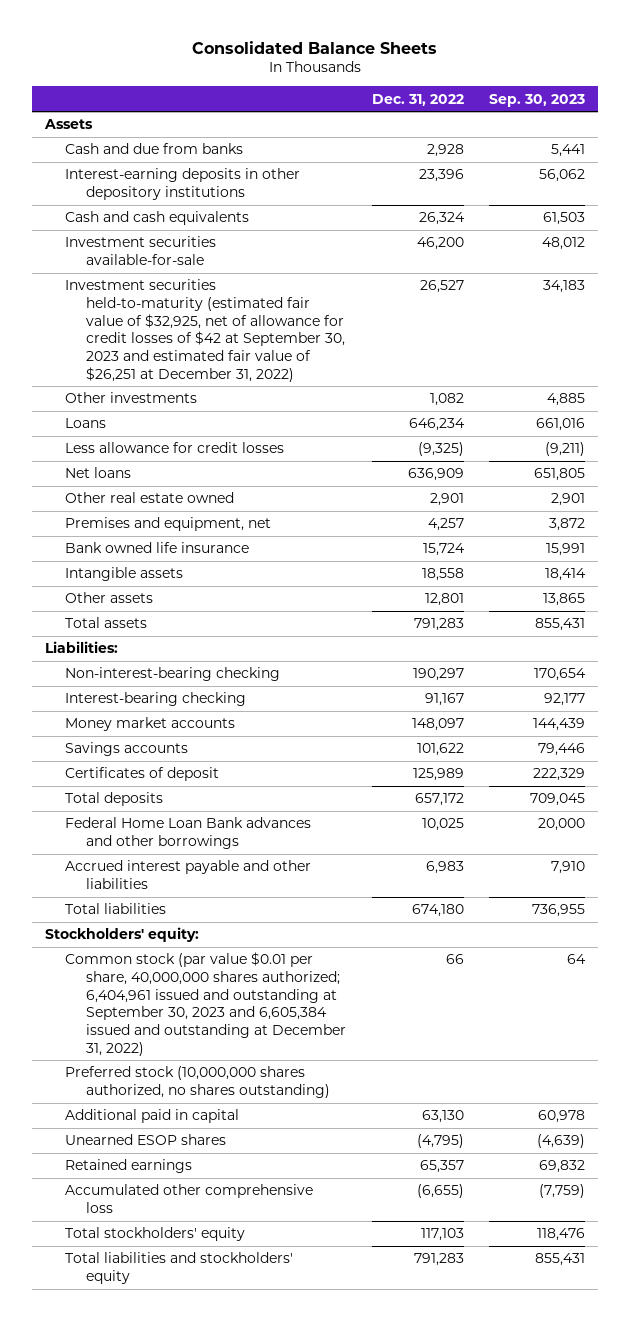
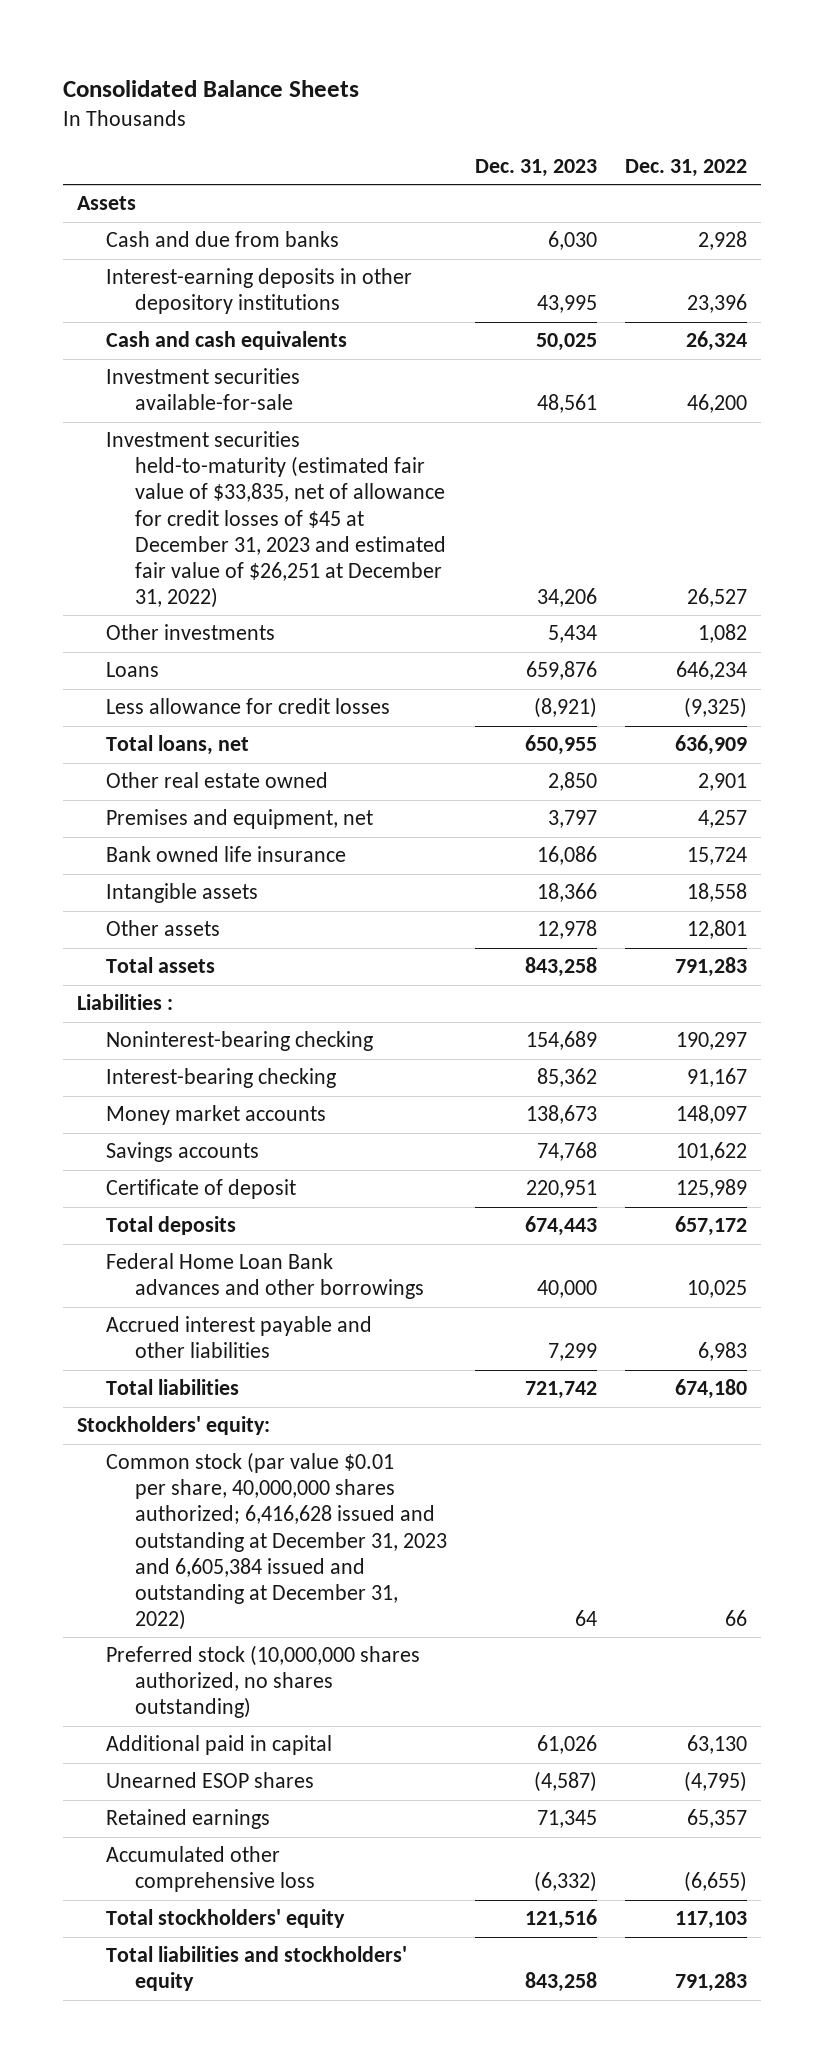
[489,93,586,107] Sep. 30, 2023 -> none
none -> [475,158,598,177] Dec. 31, 2023
[65,279,345,382] Investment securities held-to-maturity (estimated fair value of $32,925, net of allowance for credit losses of $42 at September 30, 2023 and estimated fair value of $26,251 at December 31, 2022) -> [106,431,447,608] Investment securities held-to-maturity (estimated fair value of $33,835, net of allowance for credit losses of $45 at December 31, 2023 and estimated fair value of $26,251 at December 31, 2022)
[65,467,132,479] Net loans -> [106,735,250,756] Total loans, net
[44,641,118,654] Liabilities: -> [77,994,174,1011] Liabilities :
[65,667,281,682] Non-interest-bearing checking -> [106,1031,374,1052] Noninterest-bearing checking
[65,767,220,782] Certificates of deposit -> [106,1179,297,1200] Certificate of deposit
[65,952,346,1056] Common stock (par value $0.01 per share, 40,000,000 shares authorized; 6,404,961 issued and outstanding at September 30, 2023 and 6,605,384 issued and outstanding at December 31, 2022) -> [106,1452,448,1630] Common stock (par value $0.01 per share, 40,000,000 shares authorized; 6,416,628 issued and outstanding at December 31, 2023 and 6,605,384 issued and outstanding at December 31, 2022)

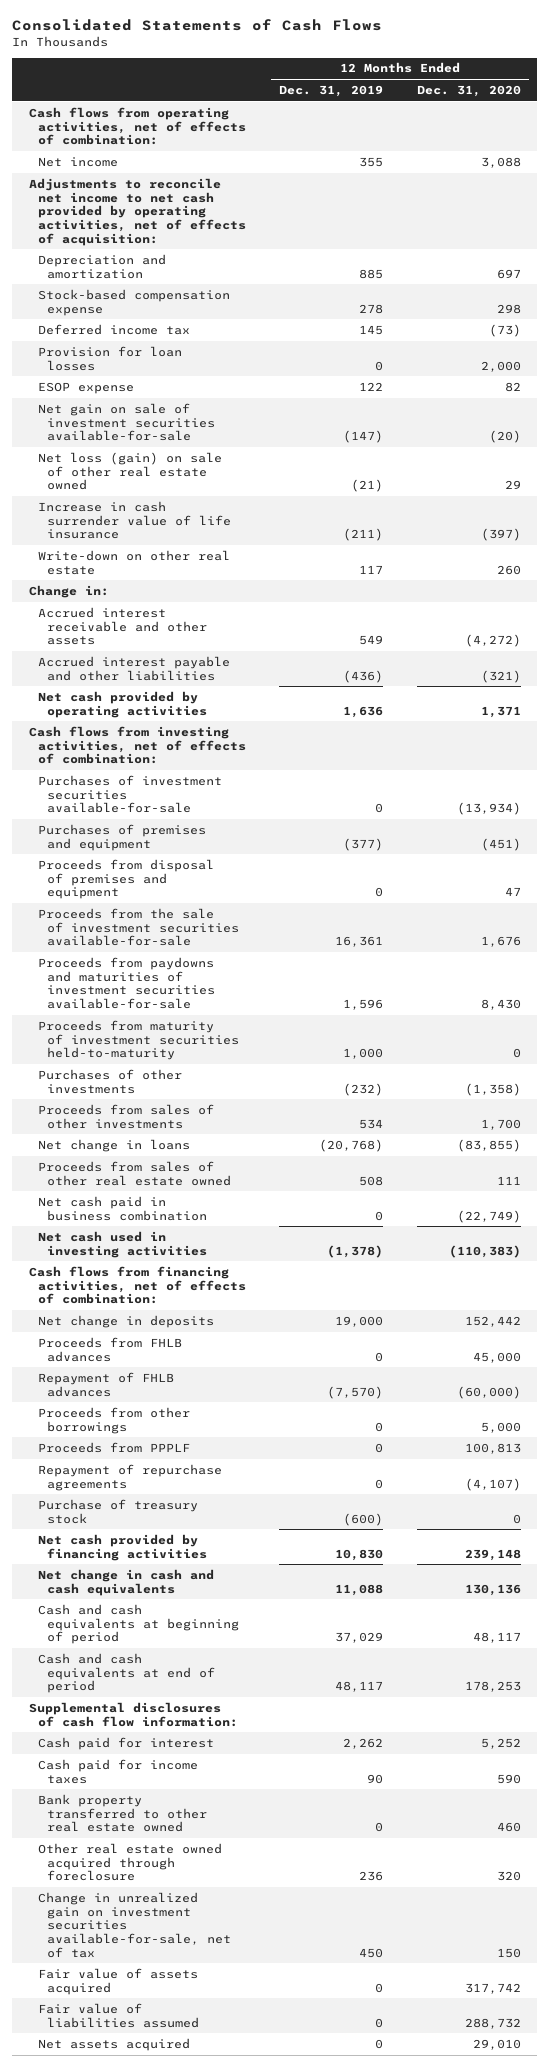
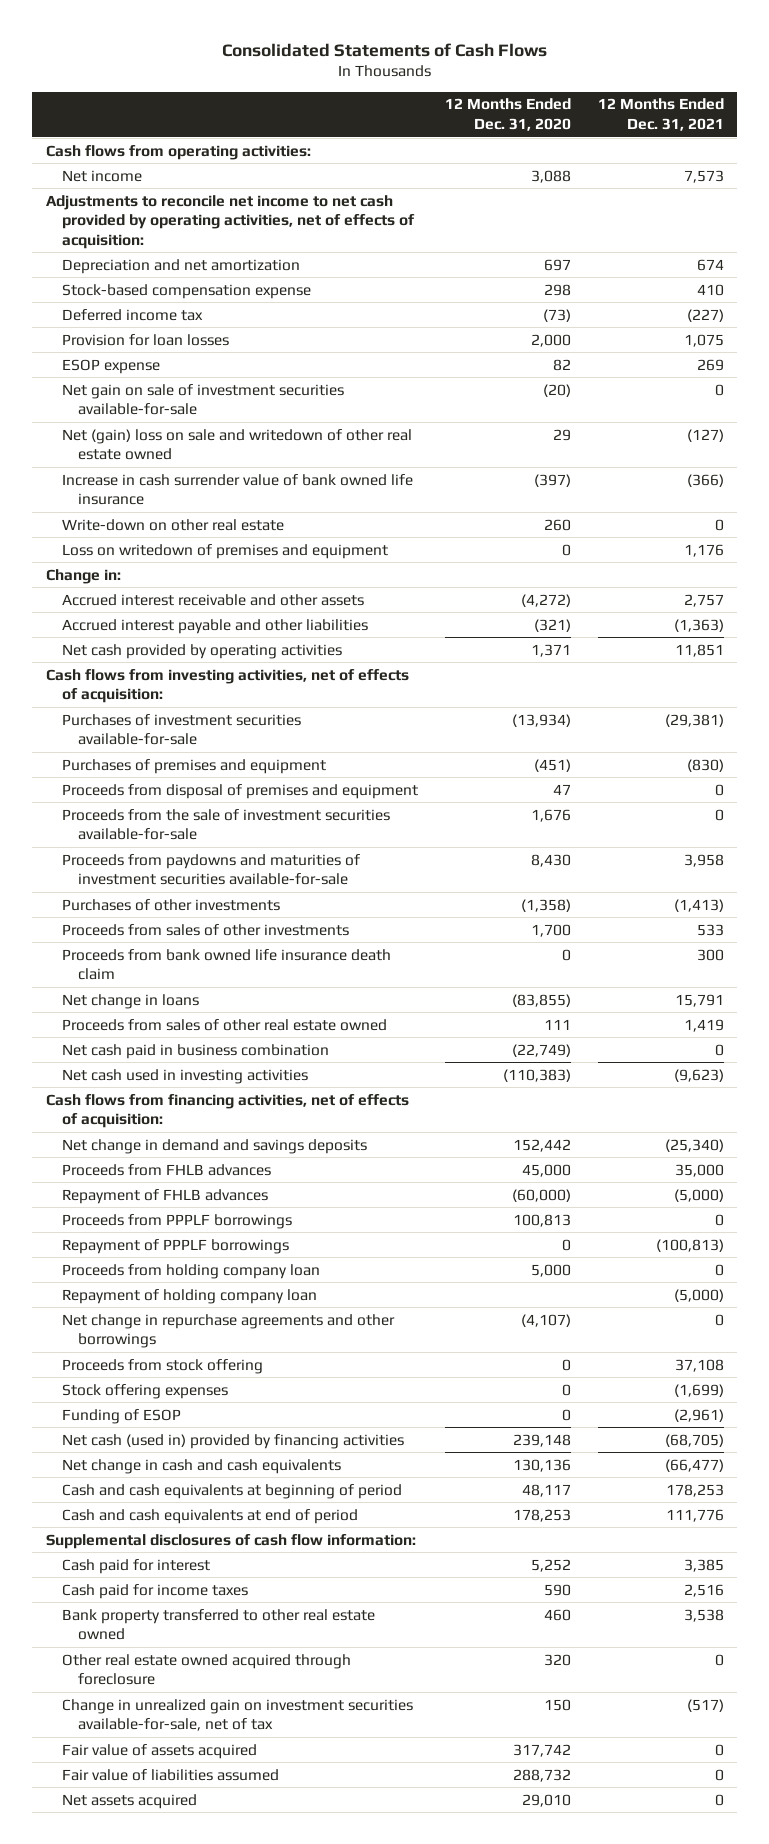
[279,85,384,98] Dec. 31, 2019 -> none
none -> [597,98,724,131] 12 Months Ended Dec. 31, 2021
[28,106,246,146] Cash flows from operating activities, net of effects of combination: -> [45,144,311,160] Cash flows from operating activities:
[37,253,166,279] Depreciation and amortization -> [61,258,300,274] Depreciation and net amortization
[37,451,222,491] Net loss (gain) on sale of other real estate owned -> [61,428,412,461] Net (gain) loss on sale and writedown of other real estate owned
[37,500,231,540] Increase in cash surrender value of life insurance -> [61,473,413,506] Increase in cash surrender value of bank owned life insurance
none -> [61,543,388,559] Loss on writedown of premises and equipment
[28,725,246,765] Cash flows from investing activities, net of effects of combination: -> [45,668,409,704] Cash flows from investing activities, net of effects of acquisition:
[37,1019,239,1061] Proceeds from maturity of investment securities held-to-maturity -> none
none -> [61,948,391,981] Proceeds from bank owned life insurance death claim
[28,1265,246,1305] Cash flows from financing activities, net of effects of combination: -> [45,1093,409,1129] Cash flows from financing activities, net of effects of acquisition:
[37,1314,214,1328] Net change in deposits -> [61,1138,367,1154] Net change in demand and savings deposits
[37,1406,190,1434] Proceeds from other borrowings -> none
[37,1498,198,1524] Purchase of treasury stock -> none
[37,1441,190,1453] Proceeds from PPPLF -> [61,1213,292,1229] Proceeds from PPPLF borrowings
none -> [61,1238,289,1254] Repayment of PPPLF borrowings
none -> [61,1263,320,1279] Proceeds from holding company loan
none -> [61,1288,317,1304] Repayment of holding company loan
[37,1463,222,1491] Repayment of repurchase agreements -> [61,1313,395,1349] Net change in repurchase agreements and other borrowings
none -> [61,1358,263,1374] Proceeds from stock offering
none -> [61,1383,228,1399] Stock offering expenses
none -> [61,1408,181,1424] Funding of ESOP
[37,1533,207,1561] Net cash provided by financing activities -> [61,1433,404,1449] Net cash (used in) provided by financing activities

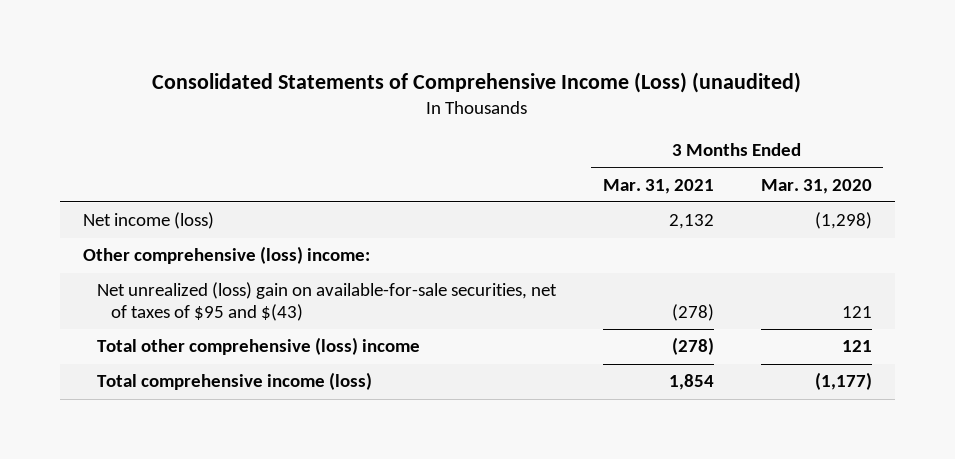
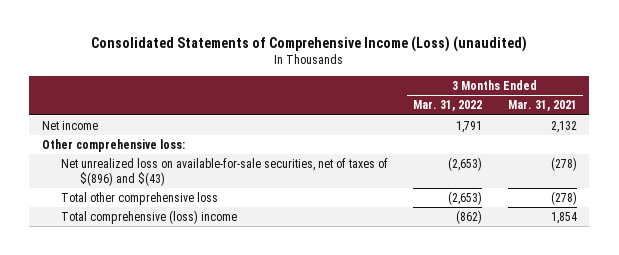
[760,178,872,194] Mar. 31, 2020 -> none
none -> [413,100,483,112] Mar. 31, 2022
[83,212,215,230] Net income (loss) -> [42,120,99,130] Net income
[83,246,371,265] Other comprehensive (loss) income: -> [42,138,186,152] Other comprehensive loss:
[97,282,558,321] Net unrealized (loss) gain on available-for-sale securities, net of taxes of $95 and $(43) -> [60,157,388,186] Net unrealized loss on available-for-sale securities, net of taxes of $(896) and $(43)
[97,337,421,356] Total other comprehensive (loss) income -> [60,191,218,205] Total other comprehensive loss
[97,372,373,391] Total comprehensive income (loss) -> [60,209,237,224] Total comprehensive (loss) income

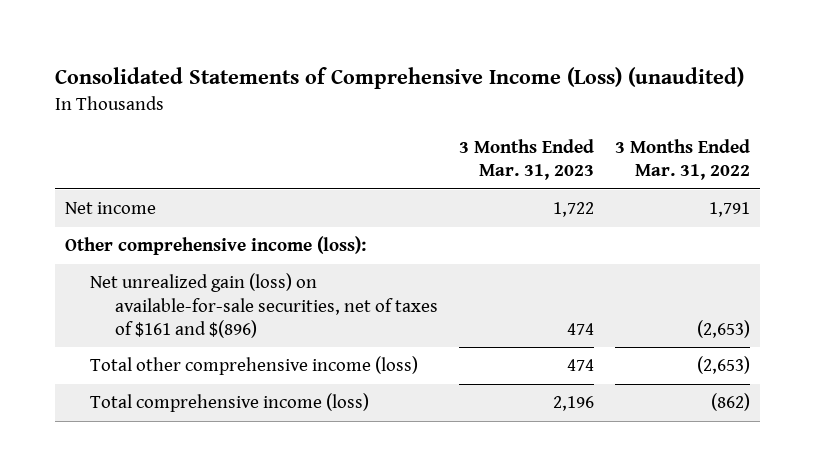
[507,100,577,112] Mar. 31, 2021 -> none
none -> [458,139,594,181] 3 Months Ended Mar. 31, 2023
[42,138,186,152] Other comprehensive loss: -> [65,236,367,256] Other comprehensive income (loss):
[60,157,388,186] Net unrealized loss on available-for-sale securities, net of taxes of $(896) and $(43) -> [90,273,439,338] Net unrealized gain (loss) on available-for-sale securities, net of taxes of $161 and $(896)
[60,191,218,205] Total other comprehensive loss -> [90,356,419,376] Total other comprehensive income (loss)
[60,209,237,224] Total comprehensive (loss) income -> [90,393,370,413] Total comprehensive income (loss)

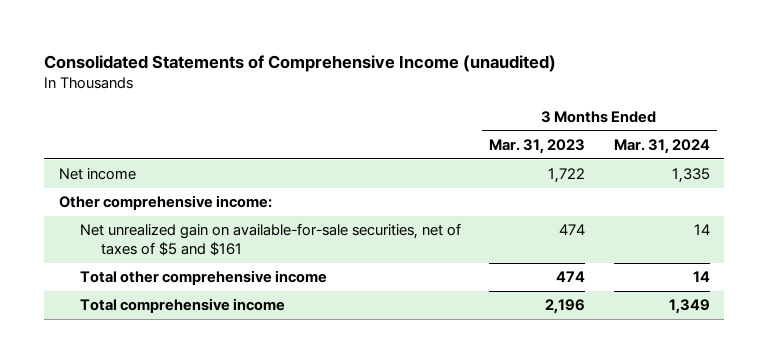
[54,67,744,90] Consolidated Statements of Comprehensive Income (Loss) (unaudited) -> [44,54,557,72] Consolidated Statements of Comprehensive Income (unaudited)
[614,139,750,181] 3 Months Ended Mar. 31, 2022 -> none
none -> [613,139,710,155] Mar. 31, 2024
[65,236,367,256] Other comprehensive income (loss): -> [58,195,272,211] Other comprehensive income:
[90,273,439,338] Net unrealized gain (loss) on available-for-sale securities, net of taxes of $161 and $(896) -> [79,223,461,257] Net unrealized gain on available-for-sale securities, net of taxes of $5 and $161
[90,356,419,376] Total other comprehensive income (loss) -> [79,270,327,286] Total other comprehensive income
[90,393,370,413] Total comprehensive income (loss) -> [79,298,285,314] Total comprehensive income

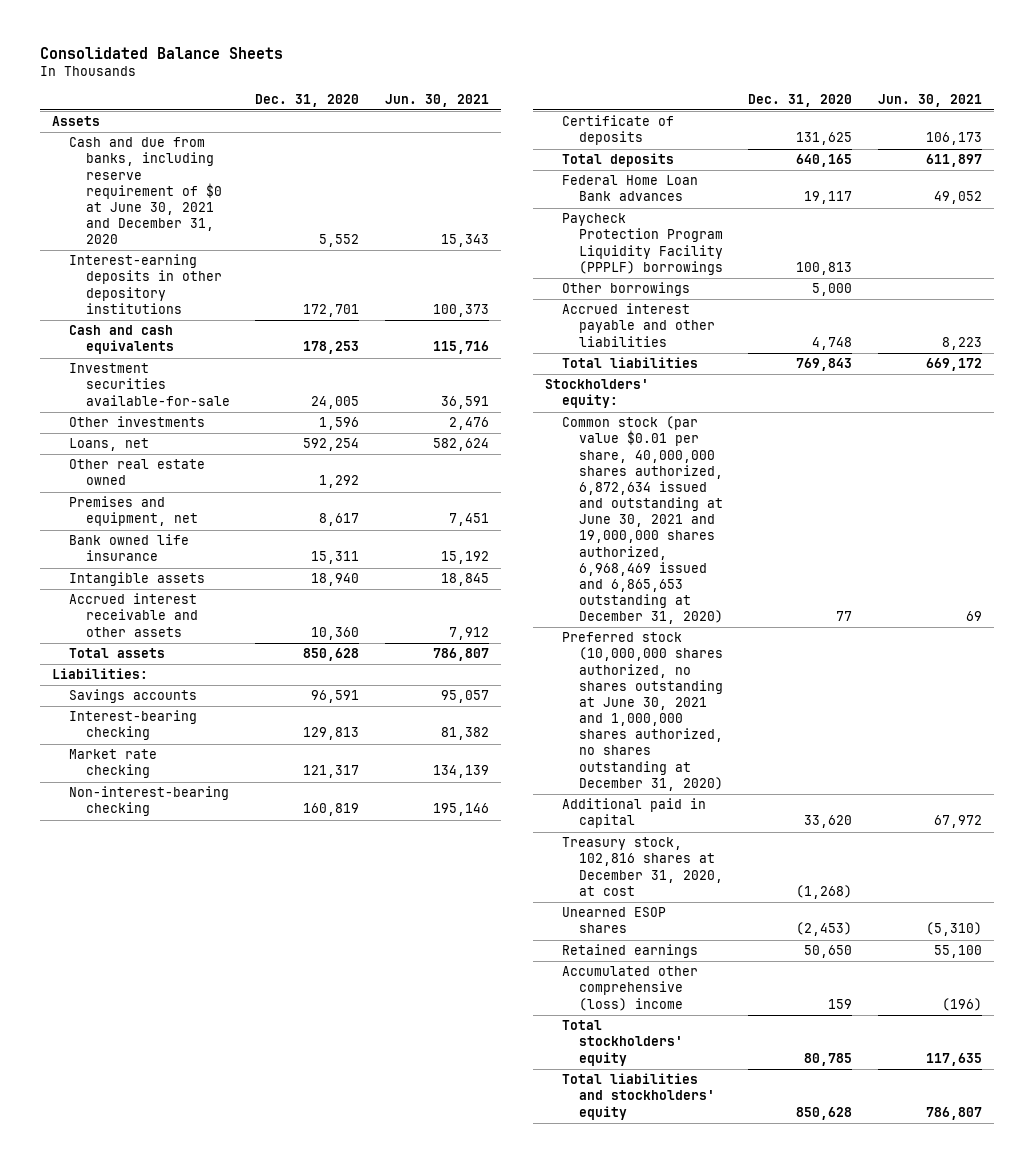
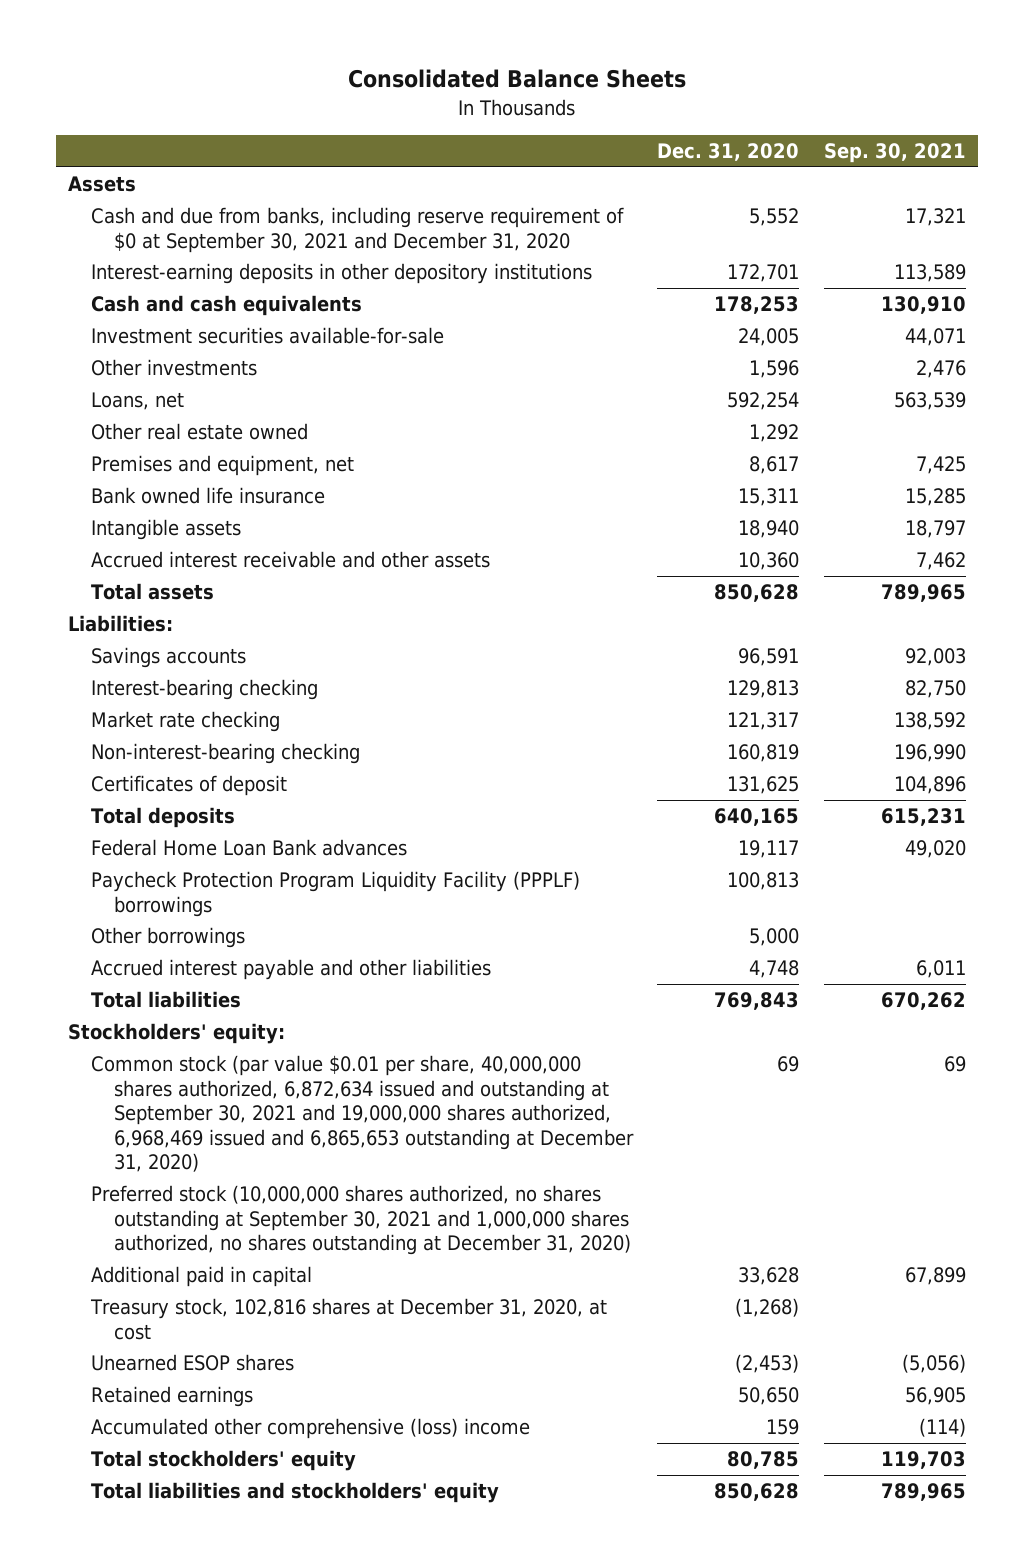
[384,93,489,107] Jun. 30, 2021 -> none
none -> [823,143,966,164] Sep. 30, 2021
[69,137,222,245] Cash and due from banks, including reserve requirement of $0 at June 30, 2021 and December 31, 2020 -> [91,207,625,253] Cash and due from banks, including reserve requirement of $0 at September 30, 2021 and December 31, 2020
[561,115,674,146] Certificate of deposits -> [91,775,288,797] Certificates of deposit
[561,416,723,625] Common stock (par value $0.01 per share, 40,000,000 shares authorized, 6,872,634 issued and outstanding at June 30, 2021 and 19,000,000 shares authorized, 6,968,469 issued and 6,865,653 outstanding at December 31, 2020) -> [91,1055,634,1173] Common stock (par value $0.01 per share, 40,000,000 shares authorized, 6,872,634 issued and outstanding at September 30, 2021 and 19,000,000 shares authorized, 6,968,469 issued and 6,865,653 outstanding at December 31, 2020)
[836,611,853,622] 77 -> [777,1056,800,1073] 69
[561,632,723,791] Preferred stock (10,000,000 shares authorized, no shares outstanding at June 30, 2021 and 1,000,000 shares authorized, no shares outstanding at December 31, 2020) -> [91,1185,631,1256] Preferred stock (10,000,000 shares authorized, no shares outstanding at September 30, 2021 and 1,000,000 shares authorized, no shares outstanding at December 31, 2020)
[804,815,853,829] 33,620 -> [738,1267,800,1286] 33,628

